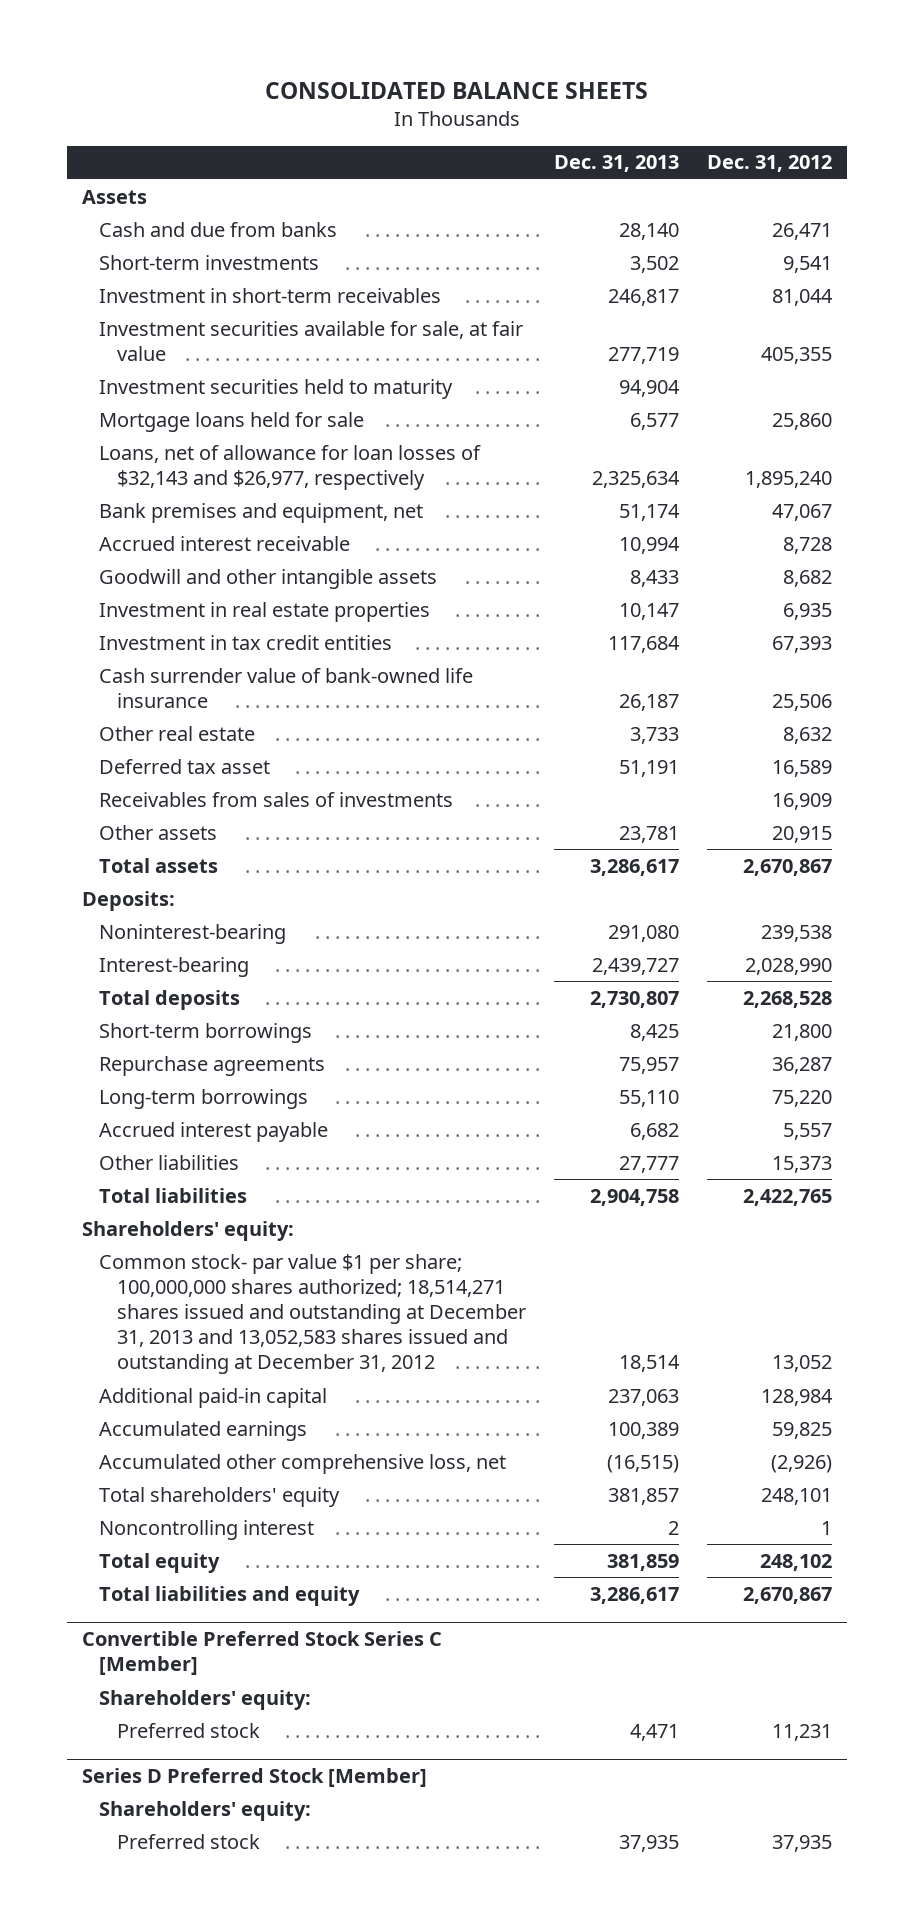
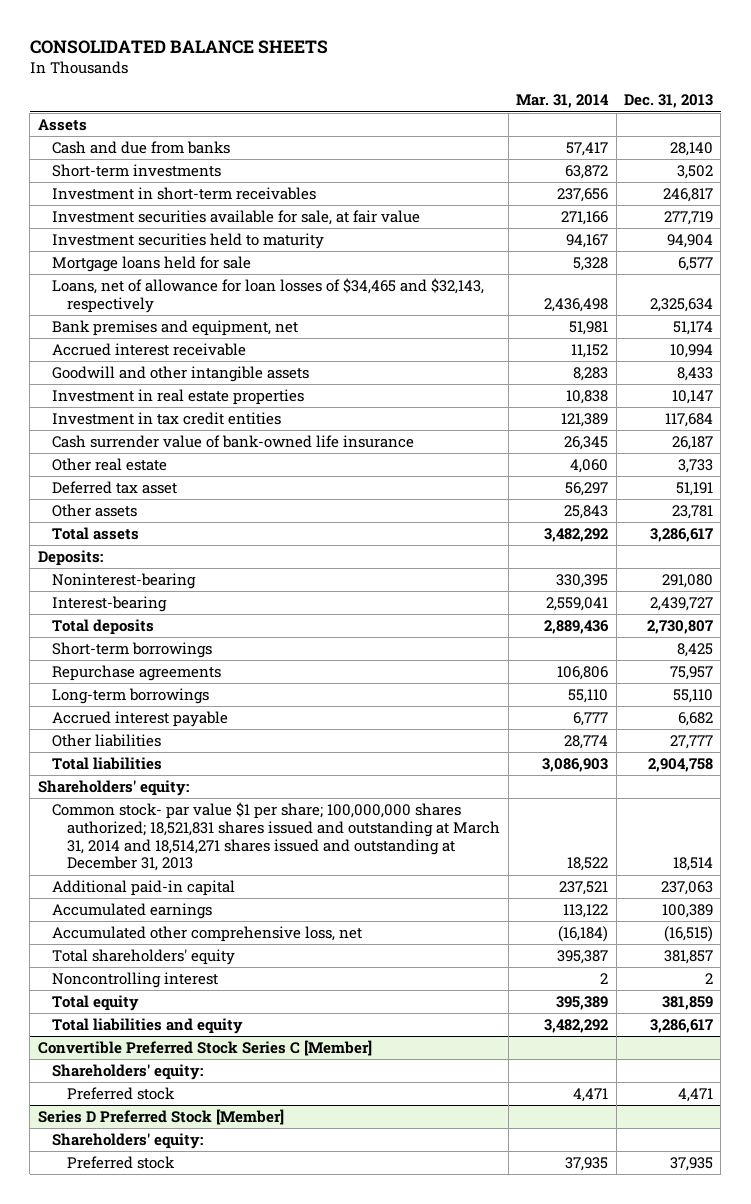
[707,155,833,173] Dec. 31, 2012 -> none
none -> [516,94,610,109] Mar. 31, 2014
[99,444,482,490] Loans, net of allowance for loan losses of $32,143 and $26,977, respectively -> [52,278,485,313] Loans, net of allowance for loan losses of $34,465 and $32,143, respectively
[99,791,454,807] Receivables from sales of investments -> none
[99,1253,526,1375] Common stock- par value $1 per share; 100,000,000 shares authorized; 18,514,271 shares issued and outstanding at December 31, 2013 and 13,052,583 shares issued and outstanding at December 31, 2012 -> [52,802,501,872] Common stock- par value $1 per share; 100,000,000 shares authorized; 18,521,831 shares issued and outstanding at March 31, 2014 and 18,514,271 shares issued and outstanding at December 31, 2013

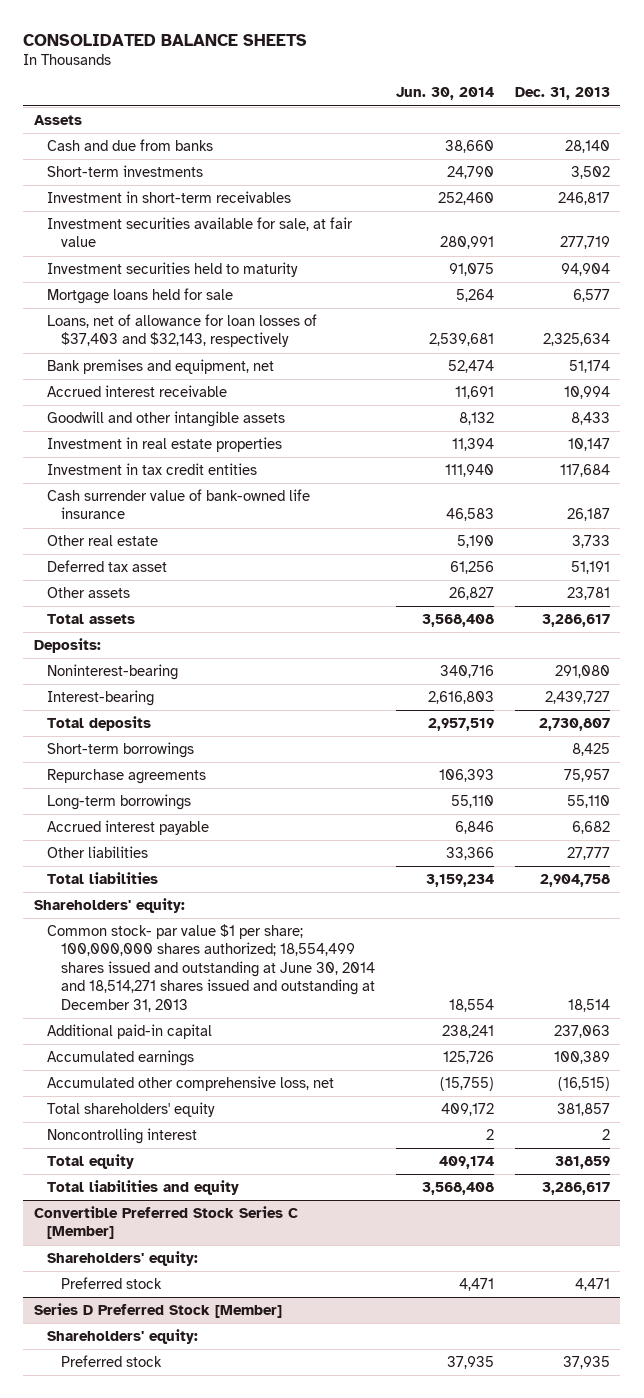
[516,94,610,109] Mar. 31, 2014 -> none
none -> [395,87,494,101] Jun. 30, 2014
[52,278,485,313] Loans, net of allowance for loan losses of $34,465 and $32,143, respectively -> [47,313,318,348] Loans, net of allowance for loan losses of $37,403 and $32,143, respectively
[52,802,501,872] Common stock- par value $1 per share; 100,000,000 shares authorized; 18,521,831 shares issued and outstanding at March 31, 2014 and 18,514,271 shares issued and outstanding at December 31, 2013 -> [47,923,375,1012] Common stock- par value $1 per share; 100,000,000 shares authorized; 18,554,499 shares issued and outstanding at June 30, 2014 and 18,514,271 shares issued and outstanding at December 31, 2013

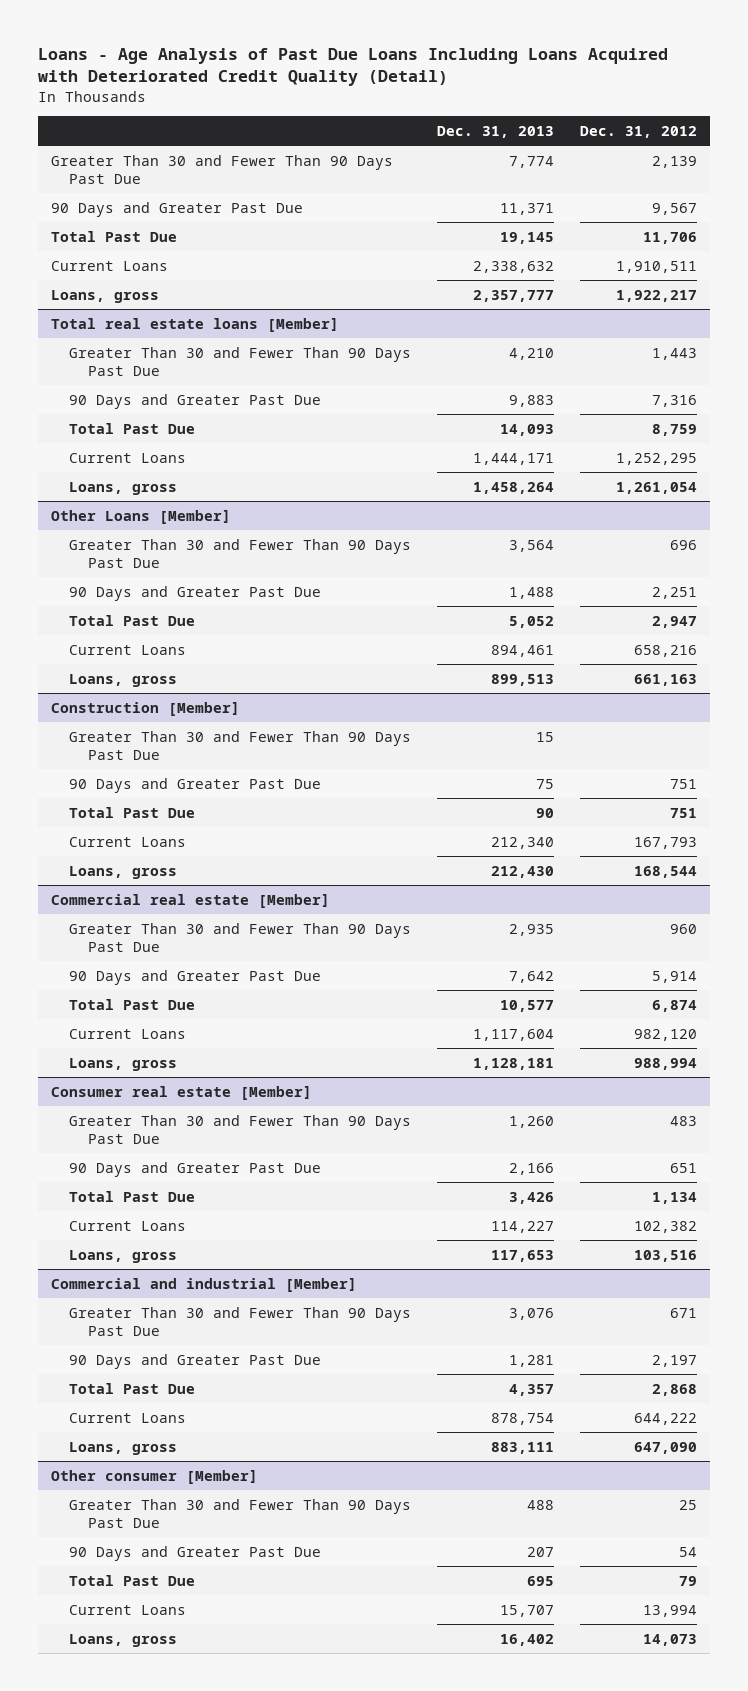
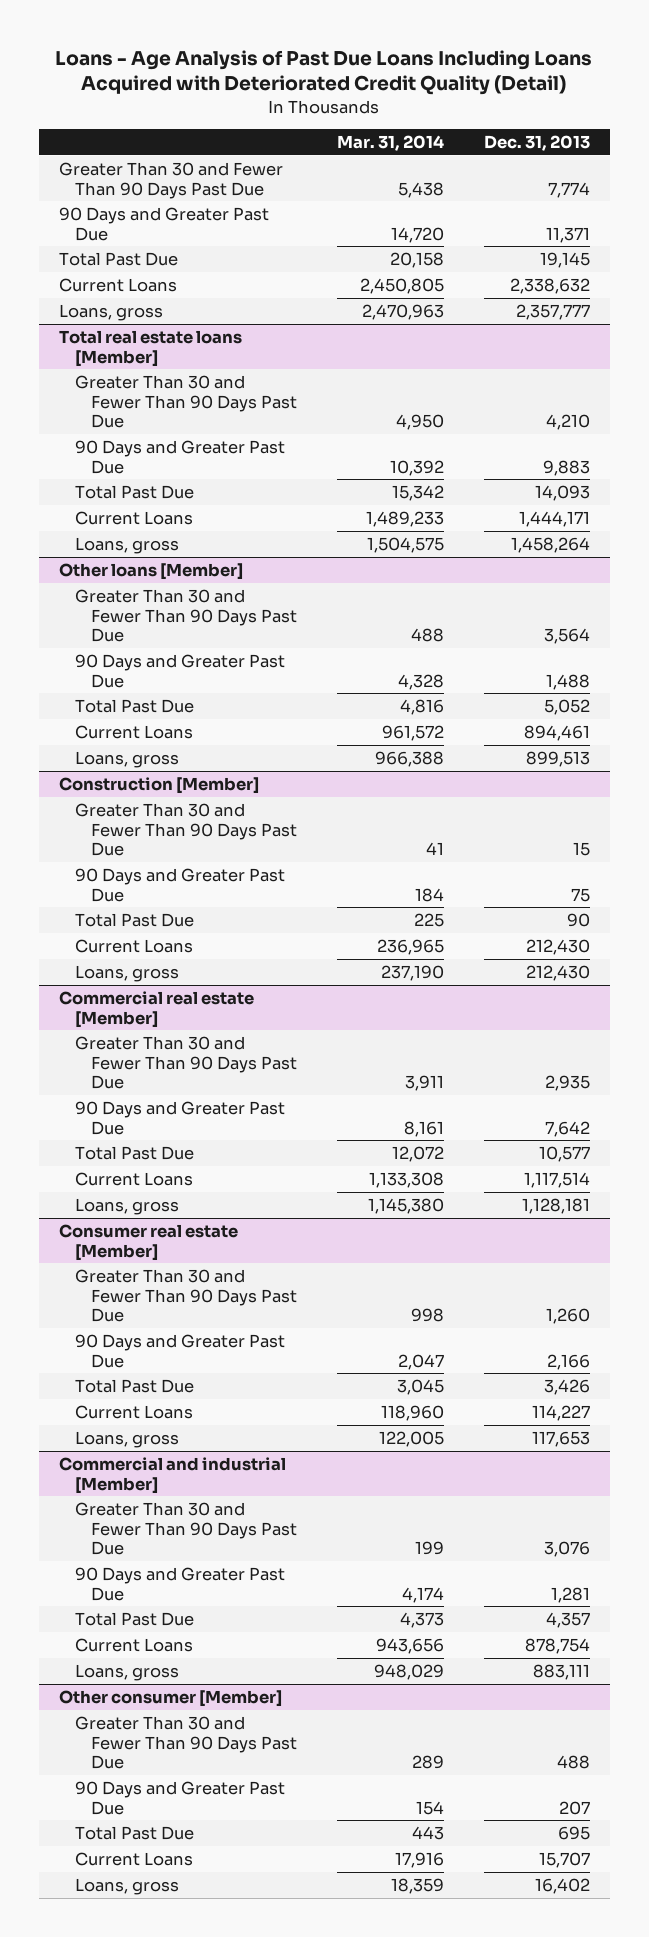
[580,125,698,138] Dec. 31, 2012 -> none
none -> [337,135,445,152] Mar. 31, 2014
[50,509,231,524] Other Loans [Member] -> [58,562,243,580] Other loans [Member]
[491,836,555,849] 212,340 -> [525,938,590,955] 212,430
[473,1028,555,1041] 1,117,604 -> [523,1171,590,1188] 1,117,514

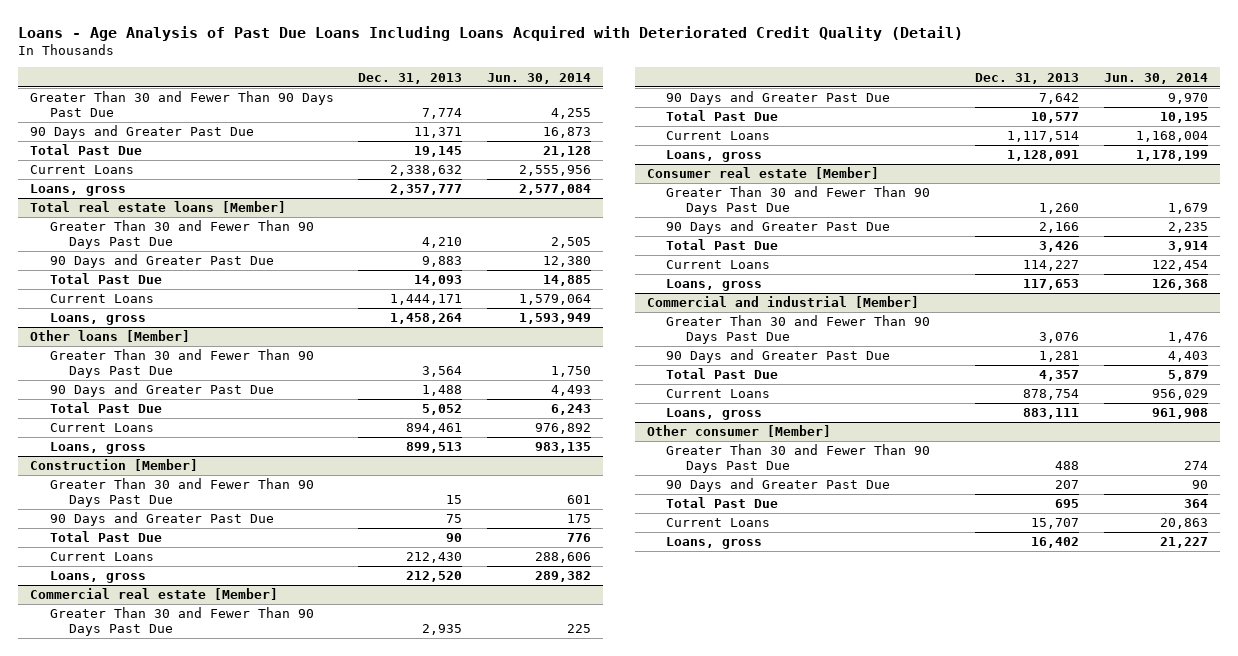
[337,135,445,152] Mar. 31, 2014 -> none
none -> [486,72,591,84] Jun. 30, 2014
[525,964,590,981] 212,430 -> [406,571,463,583] 212,520
[521,1197,590,1214] 1,128,181 -> [1007,150,1080,162] 1,128,091

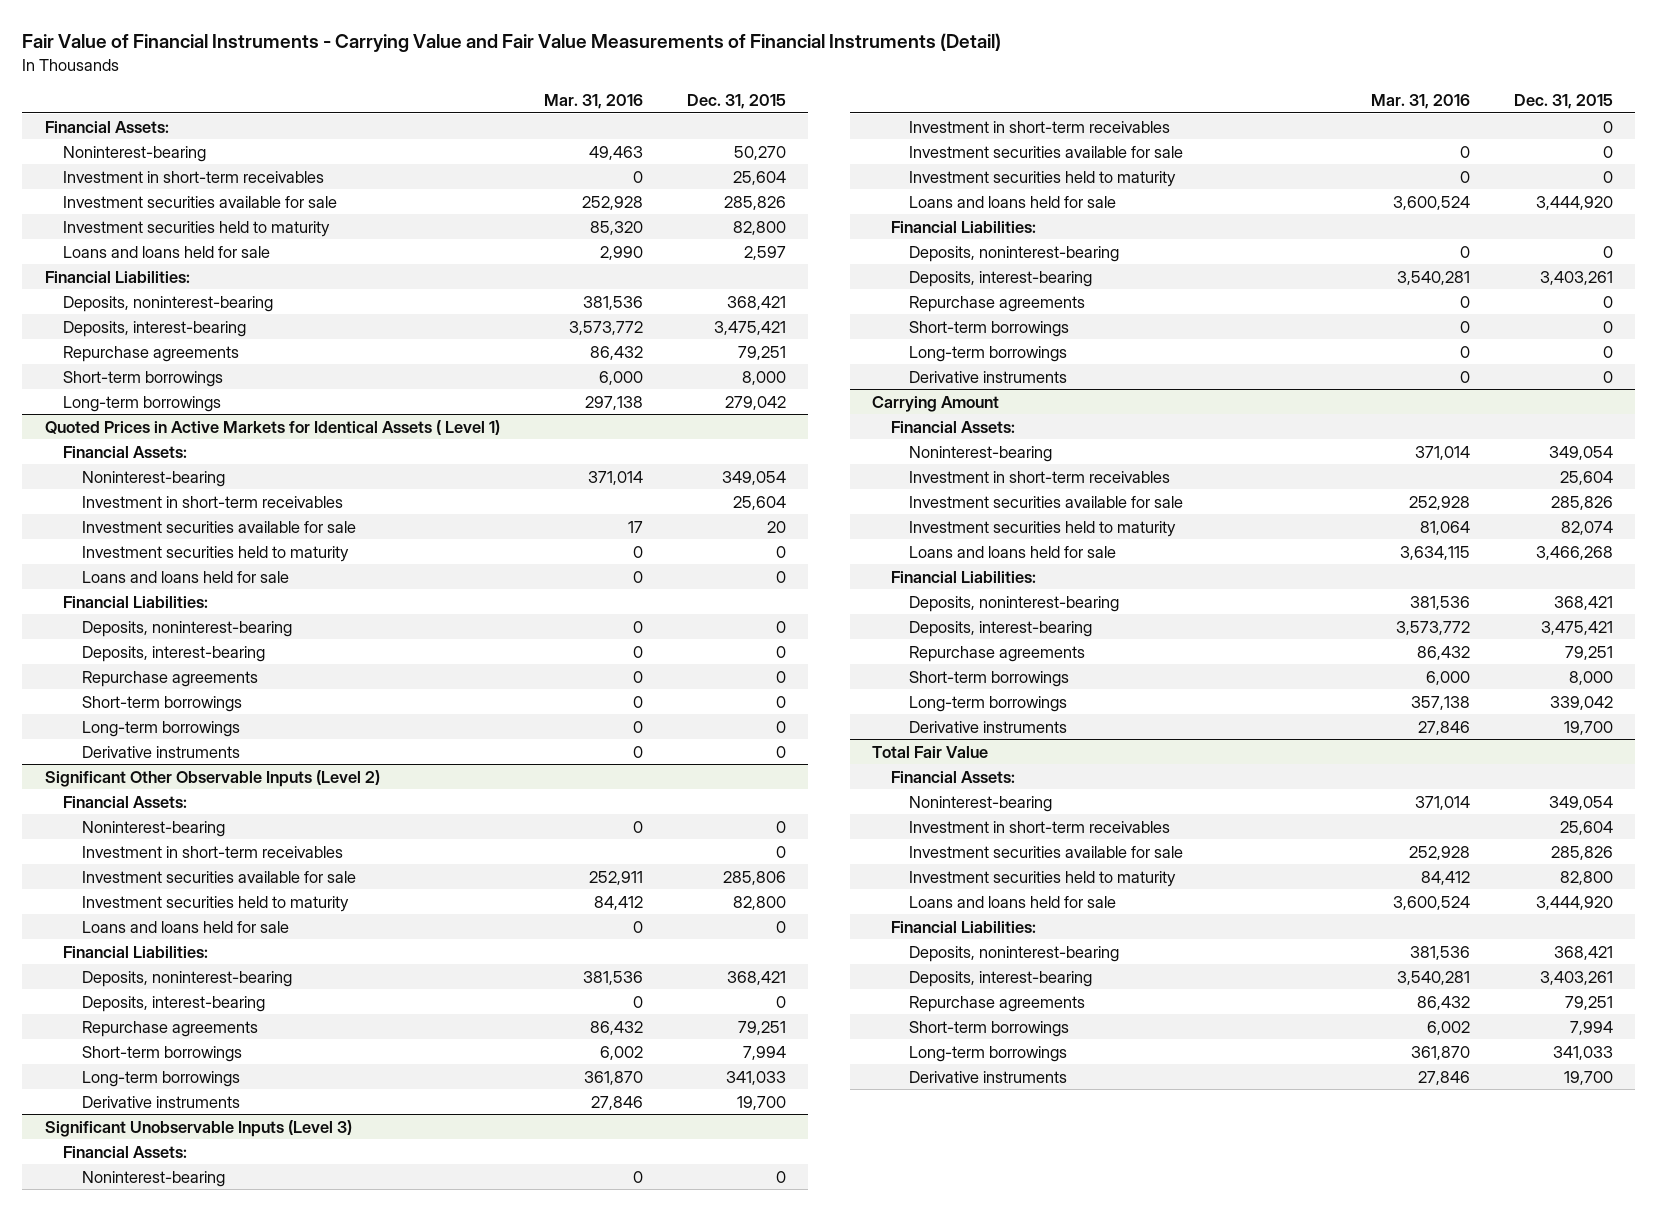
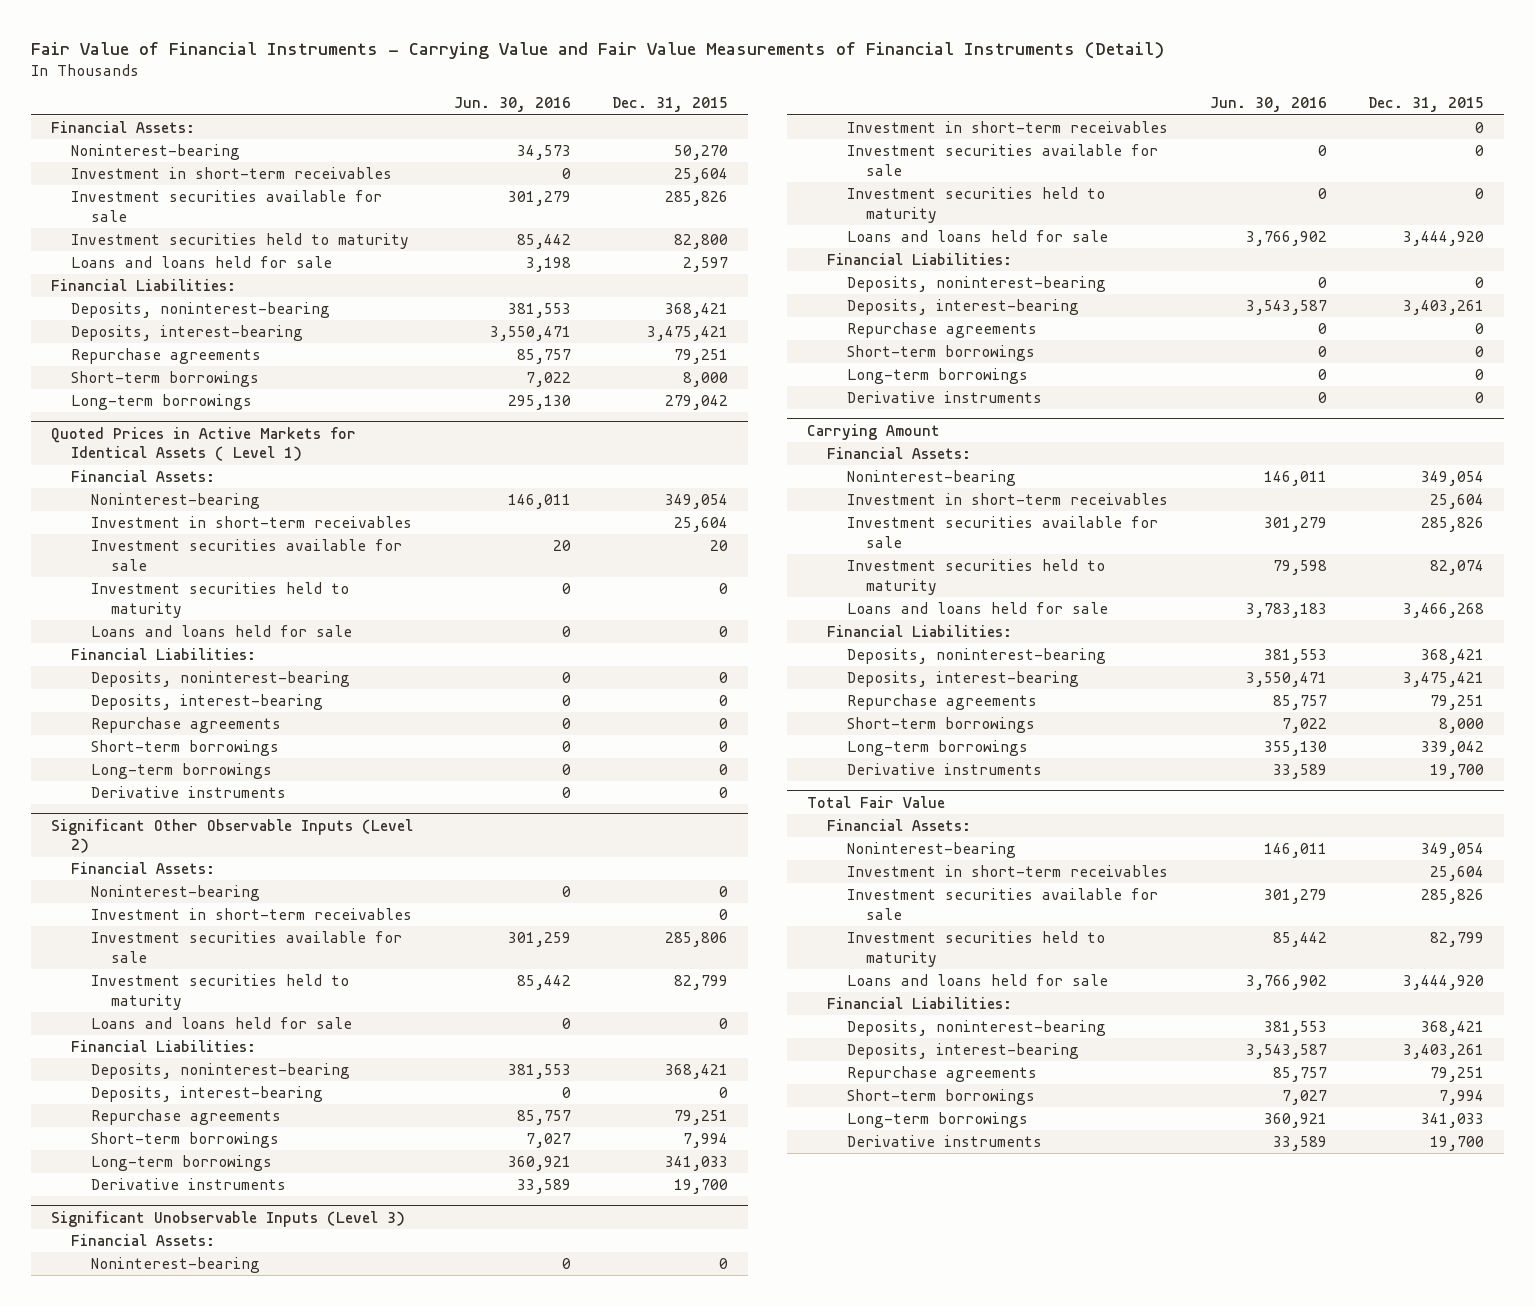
[543,94,643,110] Mar. 31, 2016 -> none
none -> [454,97,572,113] Jun. 30, 2016
[732,895,786,910] 82,800 -> [673,975,728,991] 82,799
[1560,870,1614,885] 82,800 -> [1429,932,1484,948] 82,799

